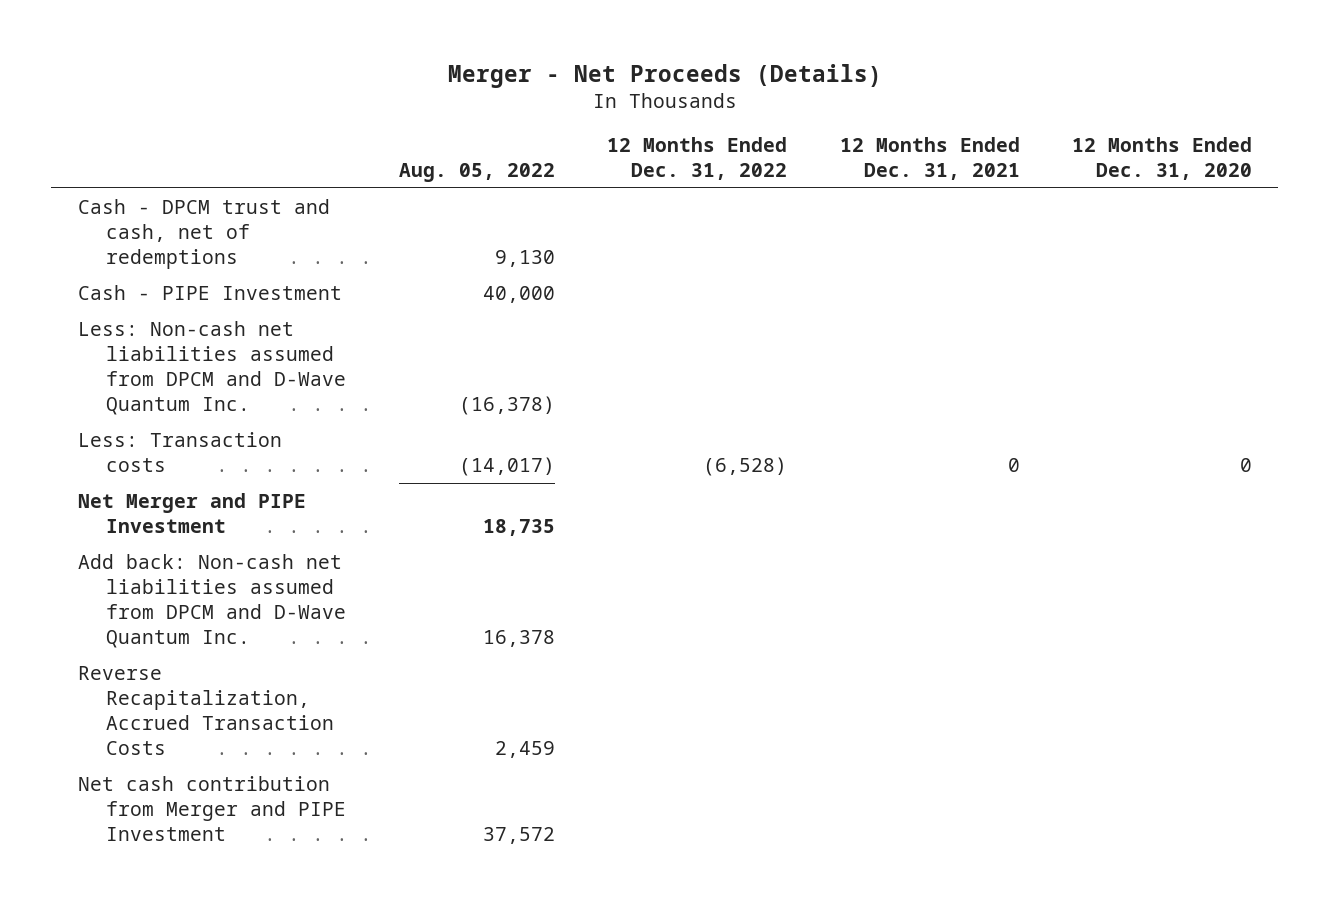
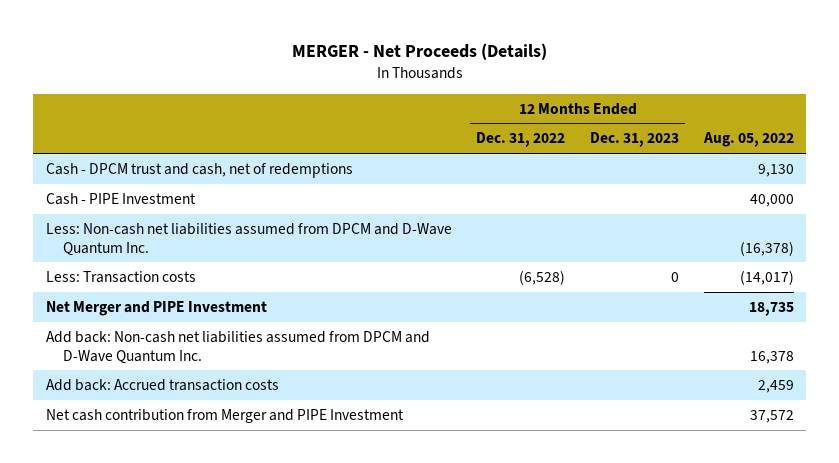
[447,63,882,88] Merger - Net Proceeds (Details) -> [291,43,547,61] MERGER - Net Proceeds (Details)
[839,136,1020,180] 12 Months Ended Dec. 31, 2021 -> none
[1072,136,1253,180] 12 Months Ended Dec. 31, 2020 -> none
none -> [589,132,679,148] Dec. 31, 2023
[77,665,335,755] Reverse Recapitalization, Accrued Transaction Costs -> [45,378,279,391] Add back: Accrued transaction costs

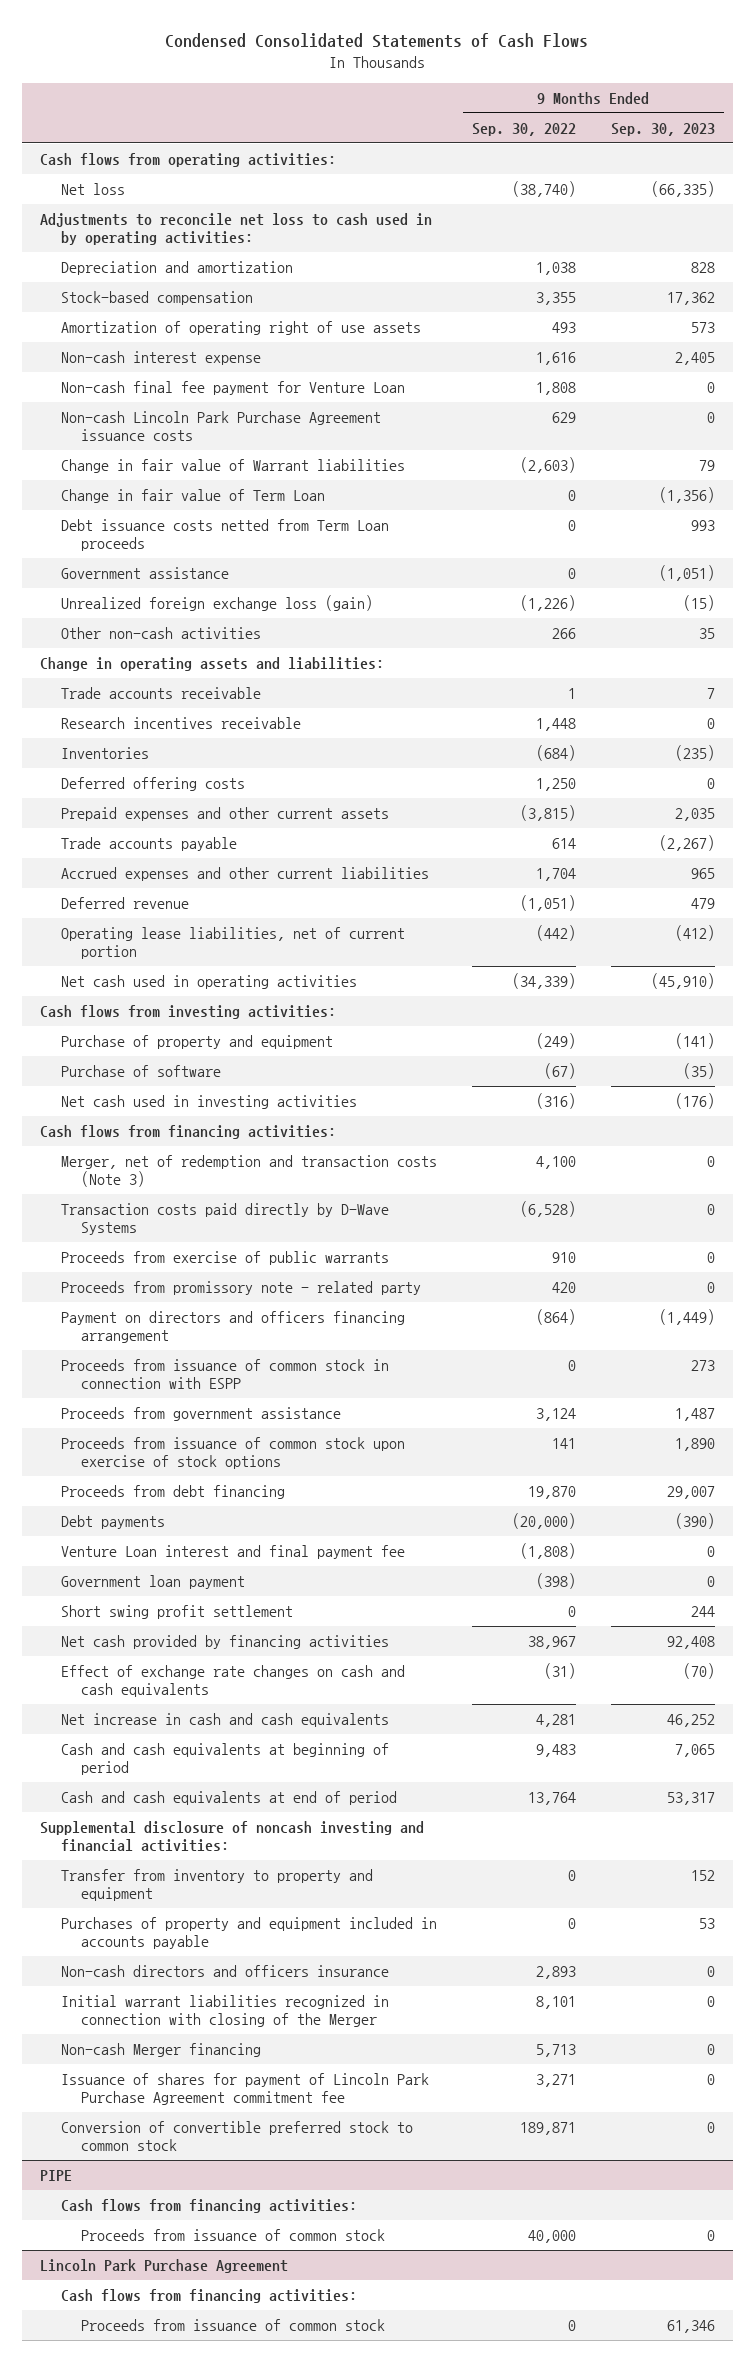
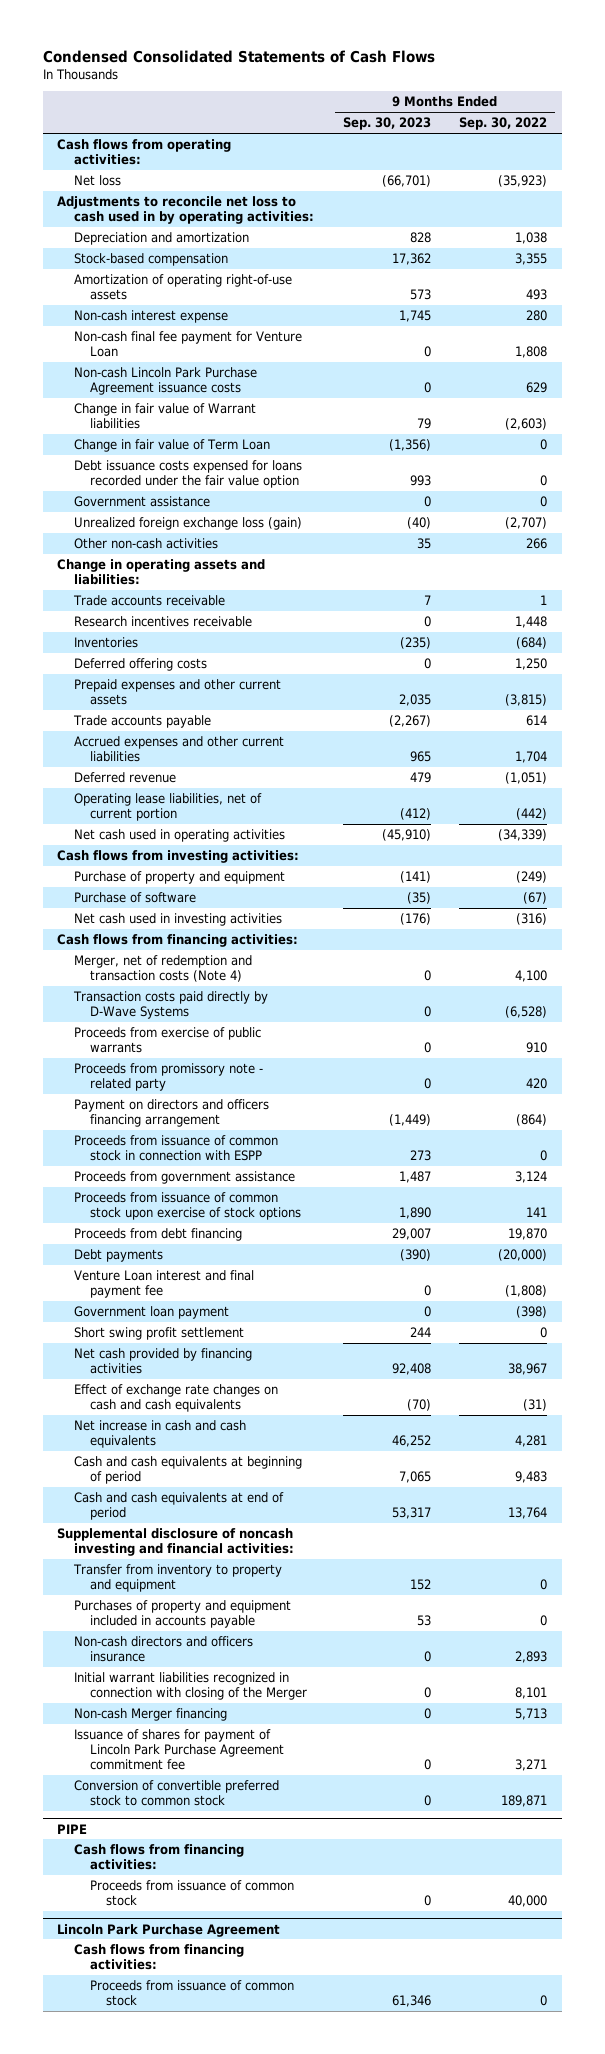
[511,180,576,197] (38,740) -> [498,175,548,188] (35,923)
[651,180,716,197] (66,335) -> [381,175,431,188] (66,701)
[60,320,421,335] Amortization of operating right of use assets -> [73,274,292,300] Amortization of operating right-of-use assets
[535,351,576,365] 1,616 -> [526,310,548,322] 280
[675,351,716,365] 2,405 -> [398,310,431,323] 1,745
[60,518,389,552] Debt issuance costs netted from Term Loan proceeds -> [73,460,302,488] Debt issuance costs expensed for loans recorded under the fair value option
[659,564,716,581] (1,051) -> [423,496,431,508] 0
[519,594,576,611] (1,226) -> [505,517,548,530] (2,707)
[683,594,716,611] (15) -> [406,517,431,530] (40)
[60,1154,437,1188] Merger, net of redemption and transaction costs (Note 3) -> [73,955,252,982] Merger, net of redemption and transaction costs (Note 4)

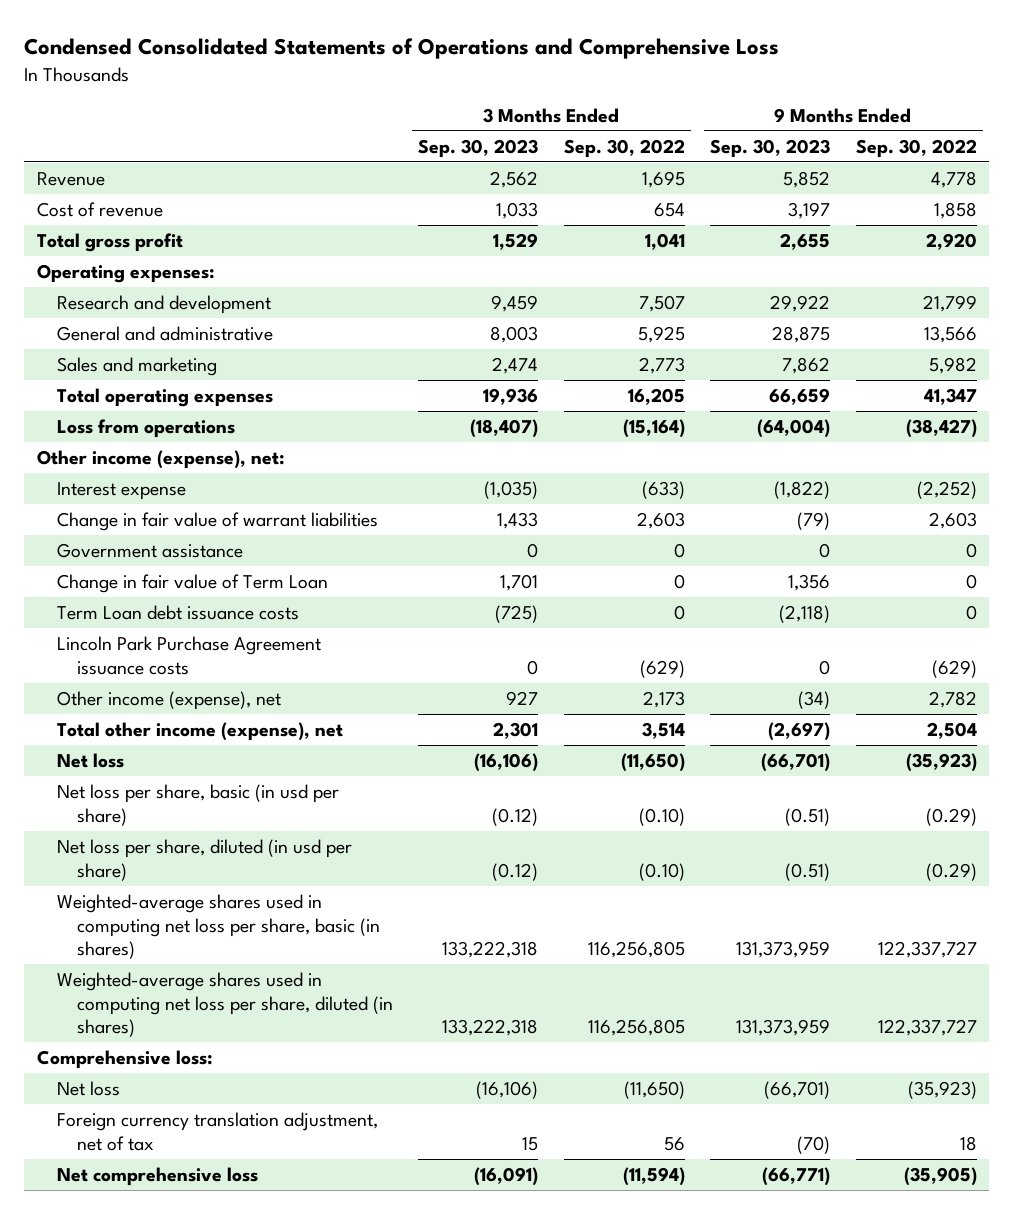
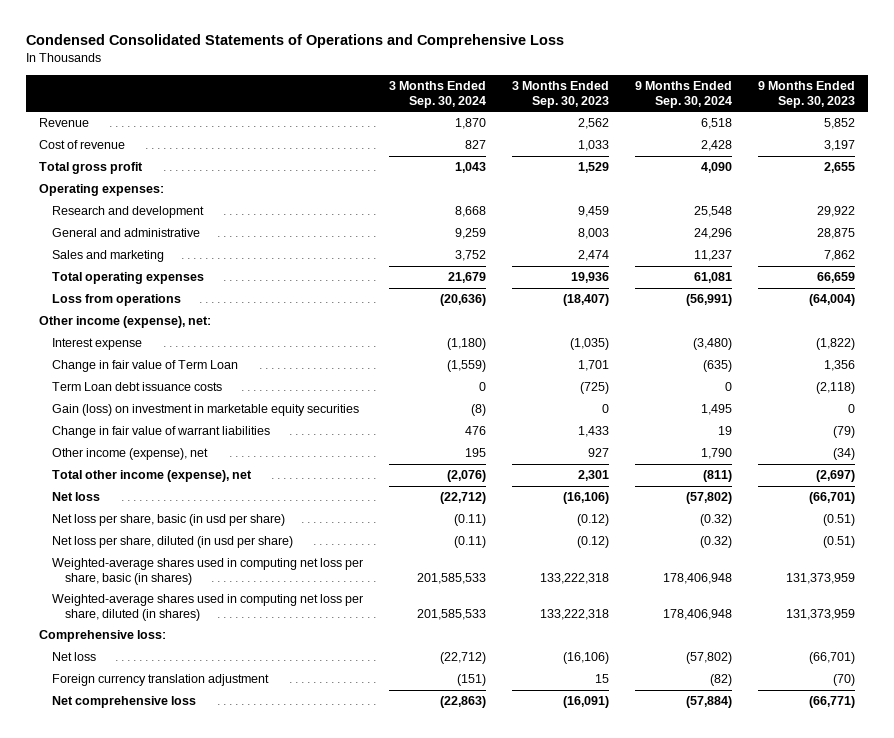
[563,138,685,158] Sep. 30, 2022 -> none
[855,138,977,158] Sep. 30, 2022 -> none
none -> [389,81,487,108] 3 Months Ended Sep. 30, 2024
none -> [635,81,733,108] 9 Months Ended Sep. 30, 2024
[56,542,243,558] Government assistance -> none
[56,635,321,675] Lincoln Park Purchase Agreement issuance costs -> none
none -> [51,404,359,417] Gain (loss) on investment in marketable equity securities
[56,511,378,531] Change in fair value of warrant liabilities -> [51,426,270,439] Change in fair value of warrant liabilities
[56,1111,378,1151] Foreign currency translation adjustment, net of tax -> [51,674,269,687] Foreign currency translation adjustment

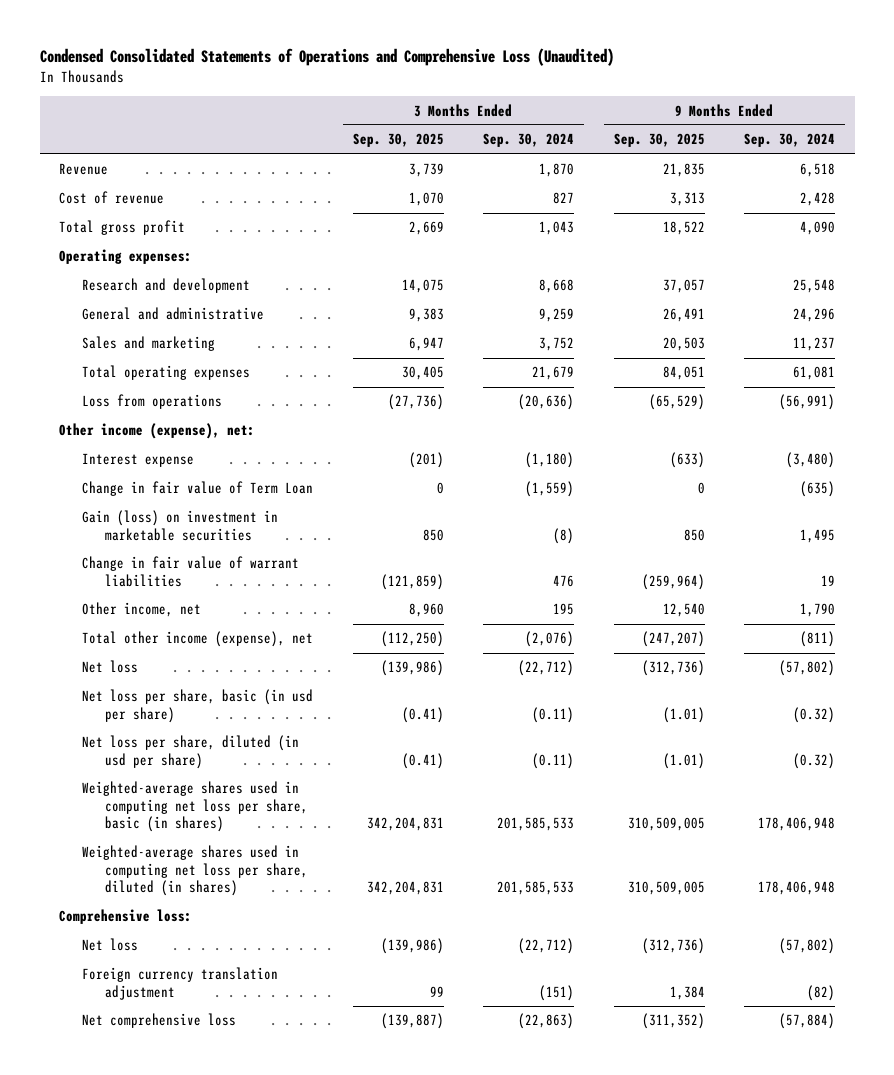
[25,34,564,49] Condensed Consolidated Statements of Operations and Comprehensive Loss -> [39,48,614,67] Condensed Consolidated Statements of Operations and Comprehensive Loss (Unaudited)
[512,81,610,108] 3 Months Ended Sep. 30, 2023 -> none
[758,81,856,108] 9 Months Ended Sep. 30, 2023 -> none
none -> [352,133,444,148] Sep. 30, 2025
none -> [613,133,705,148] Sep. 30, 2025
[51,382,222,392] Term Loan debt issuance costs -> none
[51,404,359,417] Gain (loss) on investment in marketable equity securities -> [82,510,279,541] Gain (loss) on investment in marketable securities
[51,448,208,461] Other income (expense), net -> [82,602,202,618] Other income, net

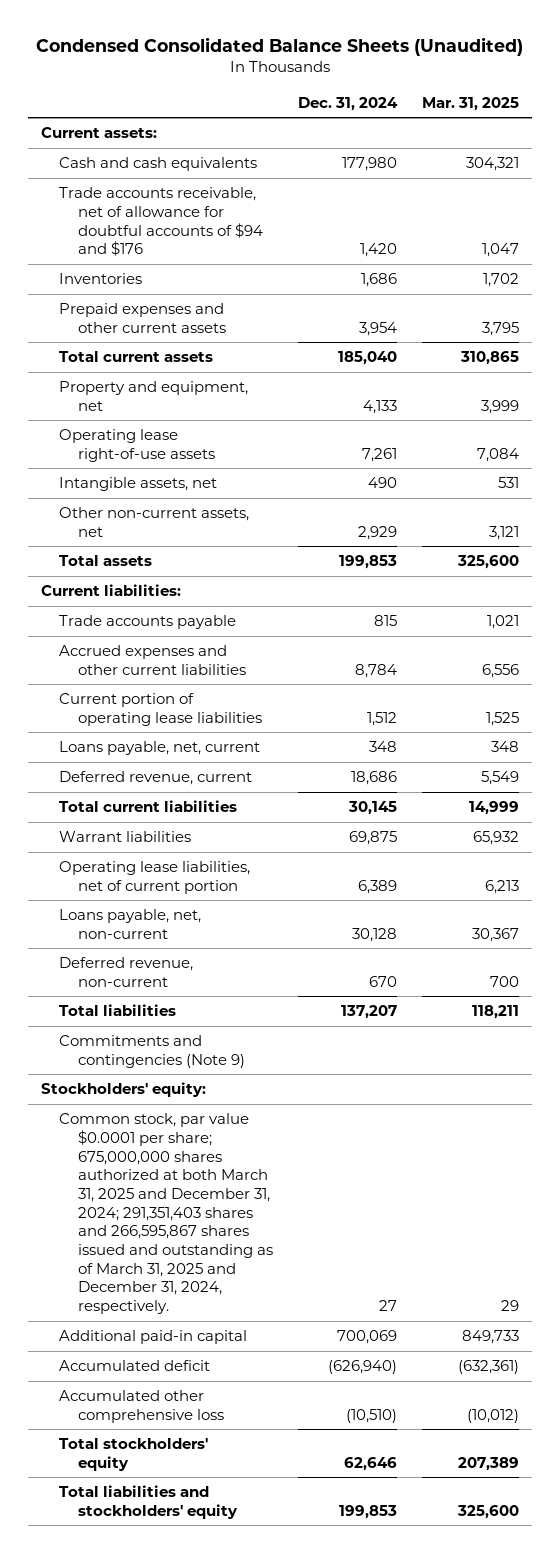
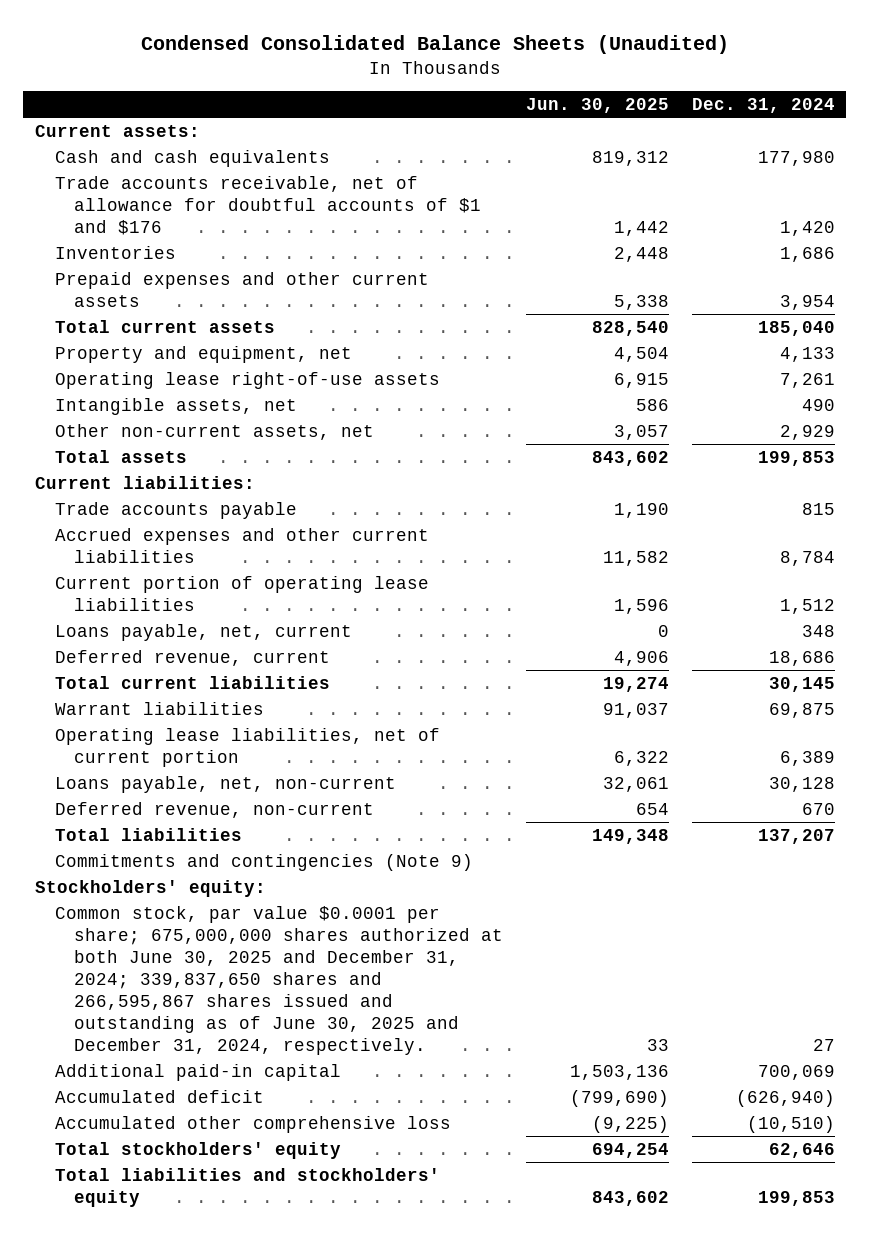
[422,96,520,111] Mar. 31, 2025 -> none
none -> [526,97,670,113] Jun. 30, 2025
[59,187,263,257] Trade accounts receivable, net of allowance for doubtful accounts of $94 and $176 -> [54,175,482,235] Trade accounts receivable, net of allowance for doubtful accounts of $1 and $176
[59,1113,273,1315] Common stock, par value $0.0001 per share; 675,000,000 shares authorized at both March 31, 2025 and December 31, 2024; 291,351,403 shares and 266,595,867 shares issued and outstanding as of March 31, 2025 and December 31, 2024, respectively. -> [54,905,504,1055] Common stock, par value $0.0001 per share; 675,000,000 shares authorized at both June 30, 2025 and December 31, 2024; 339,837,650 shares and 266,595,867 shares issued and outstanding as of June 30, 2025 and December 31, 2024, respectively.

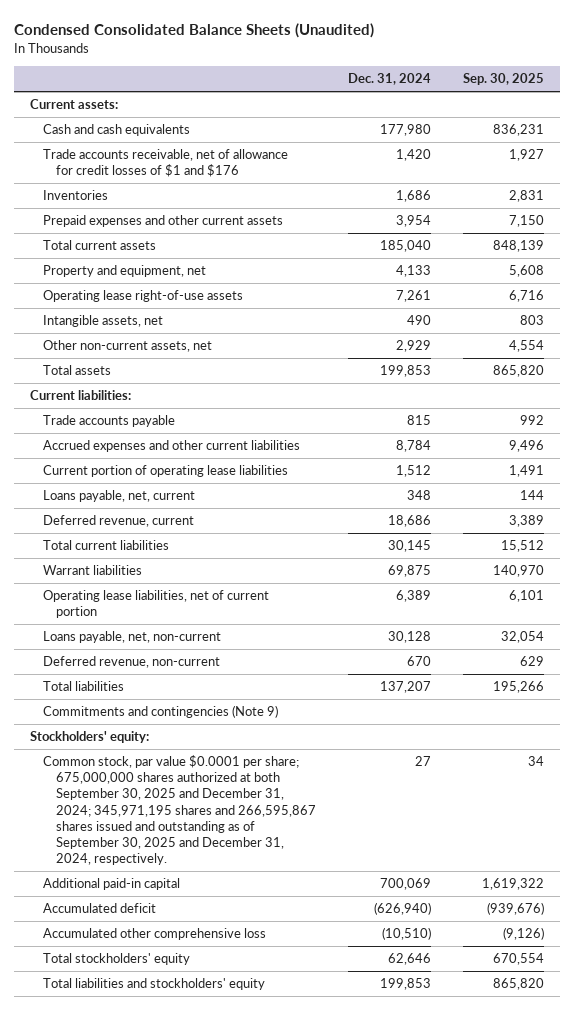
[526,97,670,113] Jun. 30, 2025 -> none
none -> [462,73,544,86] Sep. 30, 2025
[54,175,482,235] Trade accounts receivable, net of allowance for doubtful accounts of $1 and $176 -> [42,149,288,178] Trade accounts receivable, net of allowance for credit losses of $1 and $176
[54,905,504,1055] Common stock, par value $0.0001 per share; 675,000,000 shares authorized at both June 30, 2025 and December 31, 2024; 339,837,650 shares and 266,595,867 shares issued and outstanding as of June 30, 2025 and December 31, 2024, respectively. -> [42,755,316,865] Common stock, par value $0.0001 per share; 675,000,000 shares authorized at both September 30, 2025 and December 31, 2024; 345,971,195 shares and 266,595,867 shares issued and outstanding as of September 30, 2025 and December 31, 2024, respectively.

